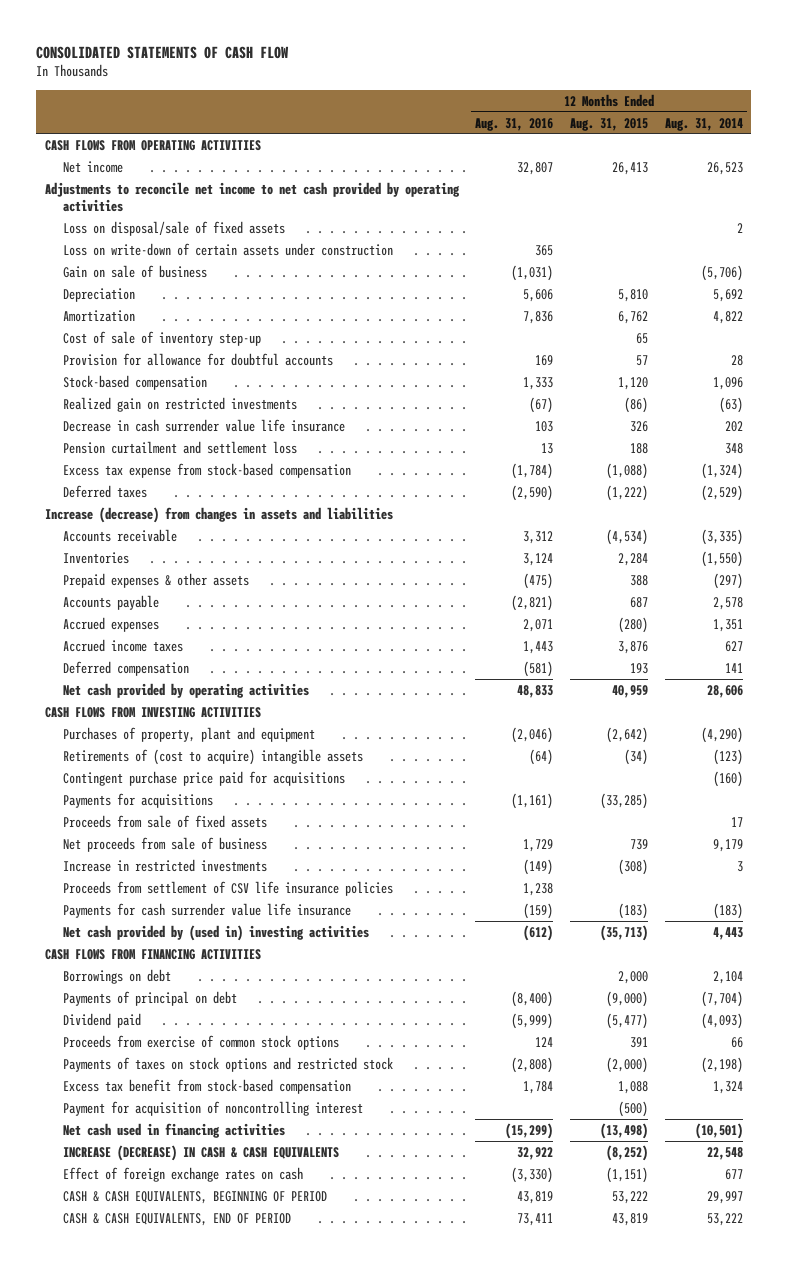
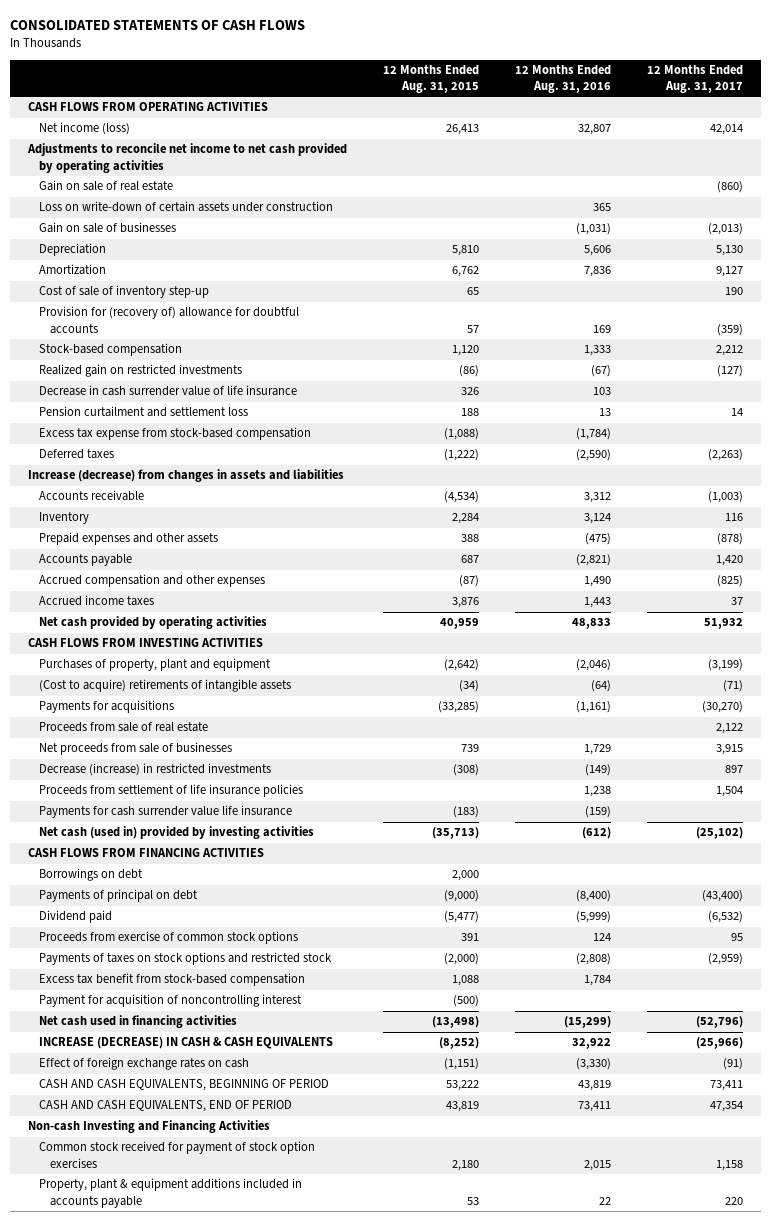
[36,45,290,59] CONSOLIDATED STATEMENTS OF CASH FLOW -> [10,19,306,30] CONSOLIDATED STATEMENTS OF CASH FLOWS
[664,117,743,131] Aug. 31, 2014 -> none
none -> [647,65,744,94] 12 Months Ended Aug. 31, 2017
[62,160,123,173] Net income -> [39,122,131,136] Net income (loss)
[62,220,285,236] Loss on disposal/sale of fixed assets -> [39,180,174,192] Gain on sale of real estate
[62,264,207,278] Gain on sale of business -> [39,222,177,234] Gain on sale of businesses
[62,352,333,366] Provision for allowance for doubtful accounts -> [39,306,300,334] Provision for (recovery of) allowance for doubtful accounts
[62,418,345,432] Decrease in cash surrender value life insurance -> [39,385,298,397] Decrease in cash surrender value of life insurance
[62,551,129,564] Inventories -> [39,512,90,525] Inventory
[62,572,249,588] Prepaid expenses & other assets -> [39,532,219,546] Prepaid expenses and other assets
[62,616,159,632] Accrued expenses -> [39,574,266,588] Accrued compensation and other expenses
[523,618,554,632] 2,071 -> [584,576,612,588] 1,490
[618,616,649,633] (280) -> [459,575,480,588] (87)
[62,660,189,676] Deferred compensation -> none
[62,770,345,786] Contingent purchase price paid for acquisitions -> none
[62,748,363,765] Retirements of (cost to acquire) intangible assets -> [39,679,292,693] (Cost to acquire) retirements of intangible assets
[62,814,267,828] Proceeds from sale of fixed assets -> [39,722,209,733] Proceeds from sale of real estate
[62,836,267,852] Net proceeds from sale of business -> [39,742,233,756] Net proceeds from sale of businesses
[62,858,267,872] Increase in restricted investments -> [39,763,272,777] Decrease (increase) in restricted investments
[62,880,393,896] Proceeds from settlement of CSV life insurance policies -> [39,784,304,798] Proceeds from settlement of life insurance policies
[62,924,369,941] Net cash provided by (used in) investing activities -> [39,826,315,840] Net cash (used in) provided by investing activities
[62,1190,327,1204] CASH & CASH EQUIVALENTS, BEGINNING OF PERIOD -> [39,1079,330,1092] CASH AND CASH EQUIVALENTS, BEGINNING OF PERIOD
[62,1212,291,1226] CASH & CASH EQUIVALENTS, END OF PERIOD -> [39,1100,293,1113] CASH AND CASH EQUIVALENTS, END OF PERIOD
none -> [28,1120,271,1134] Non-cash Investing and Financing Activities
none -> [39,1141,316,1168] Common stock received for payment of stock option exercises
none -> [39,1178,303,1208] Property, plant & equipment additions included in accounts payable

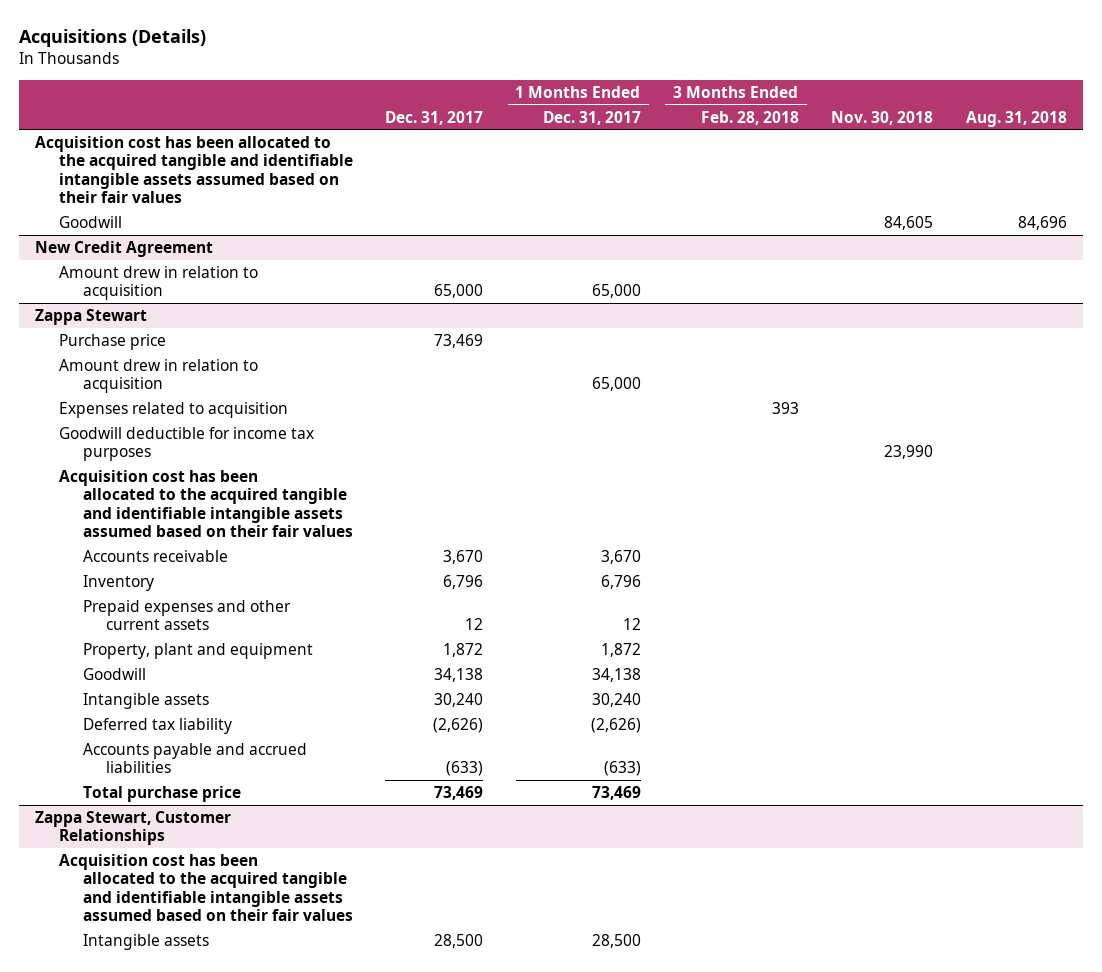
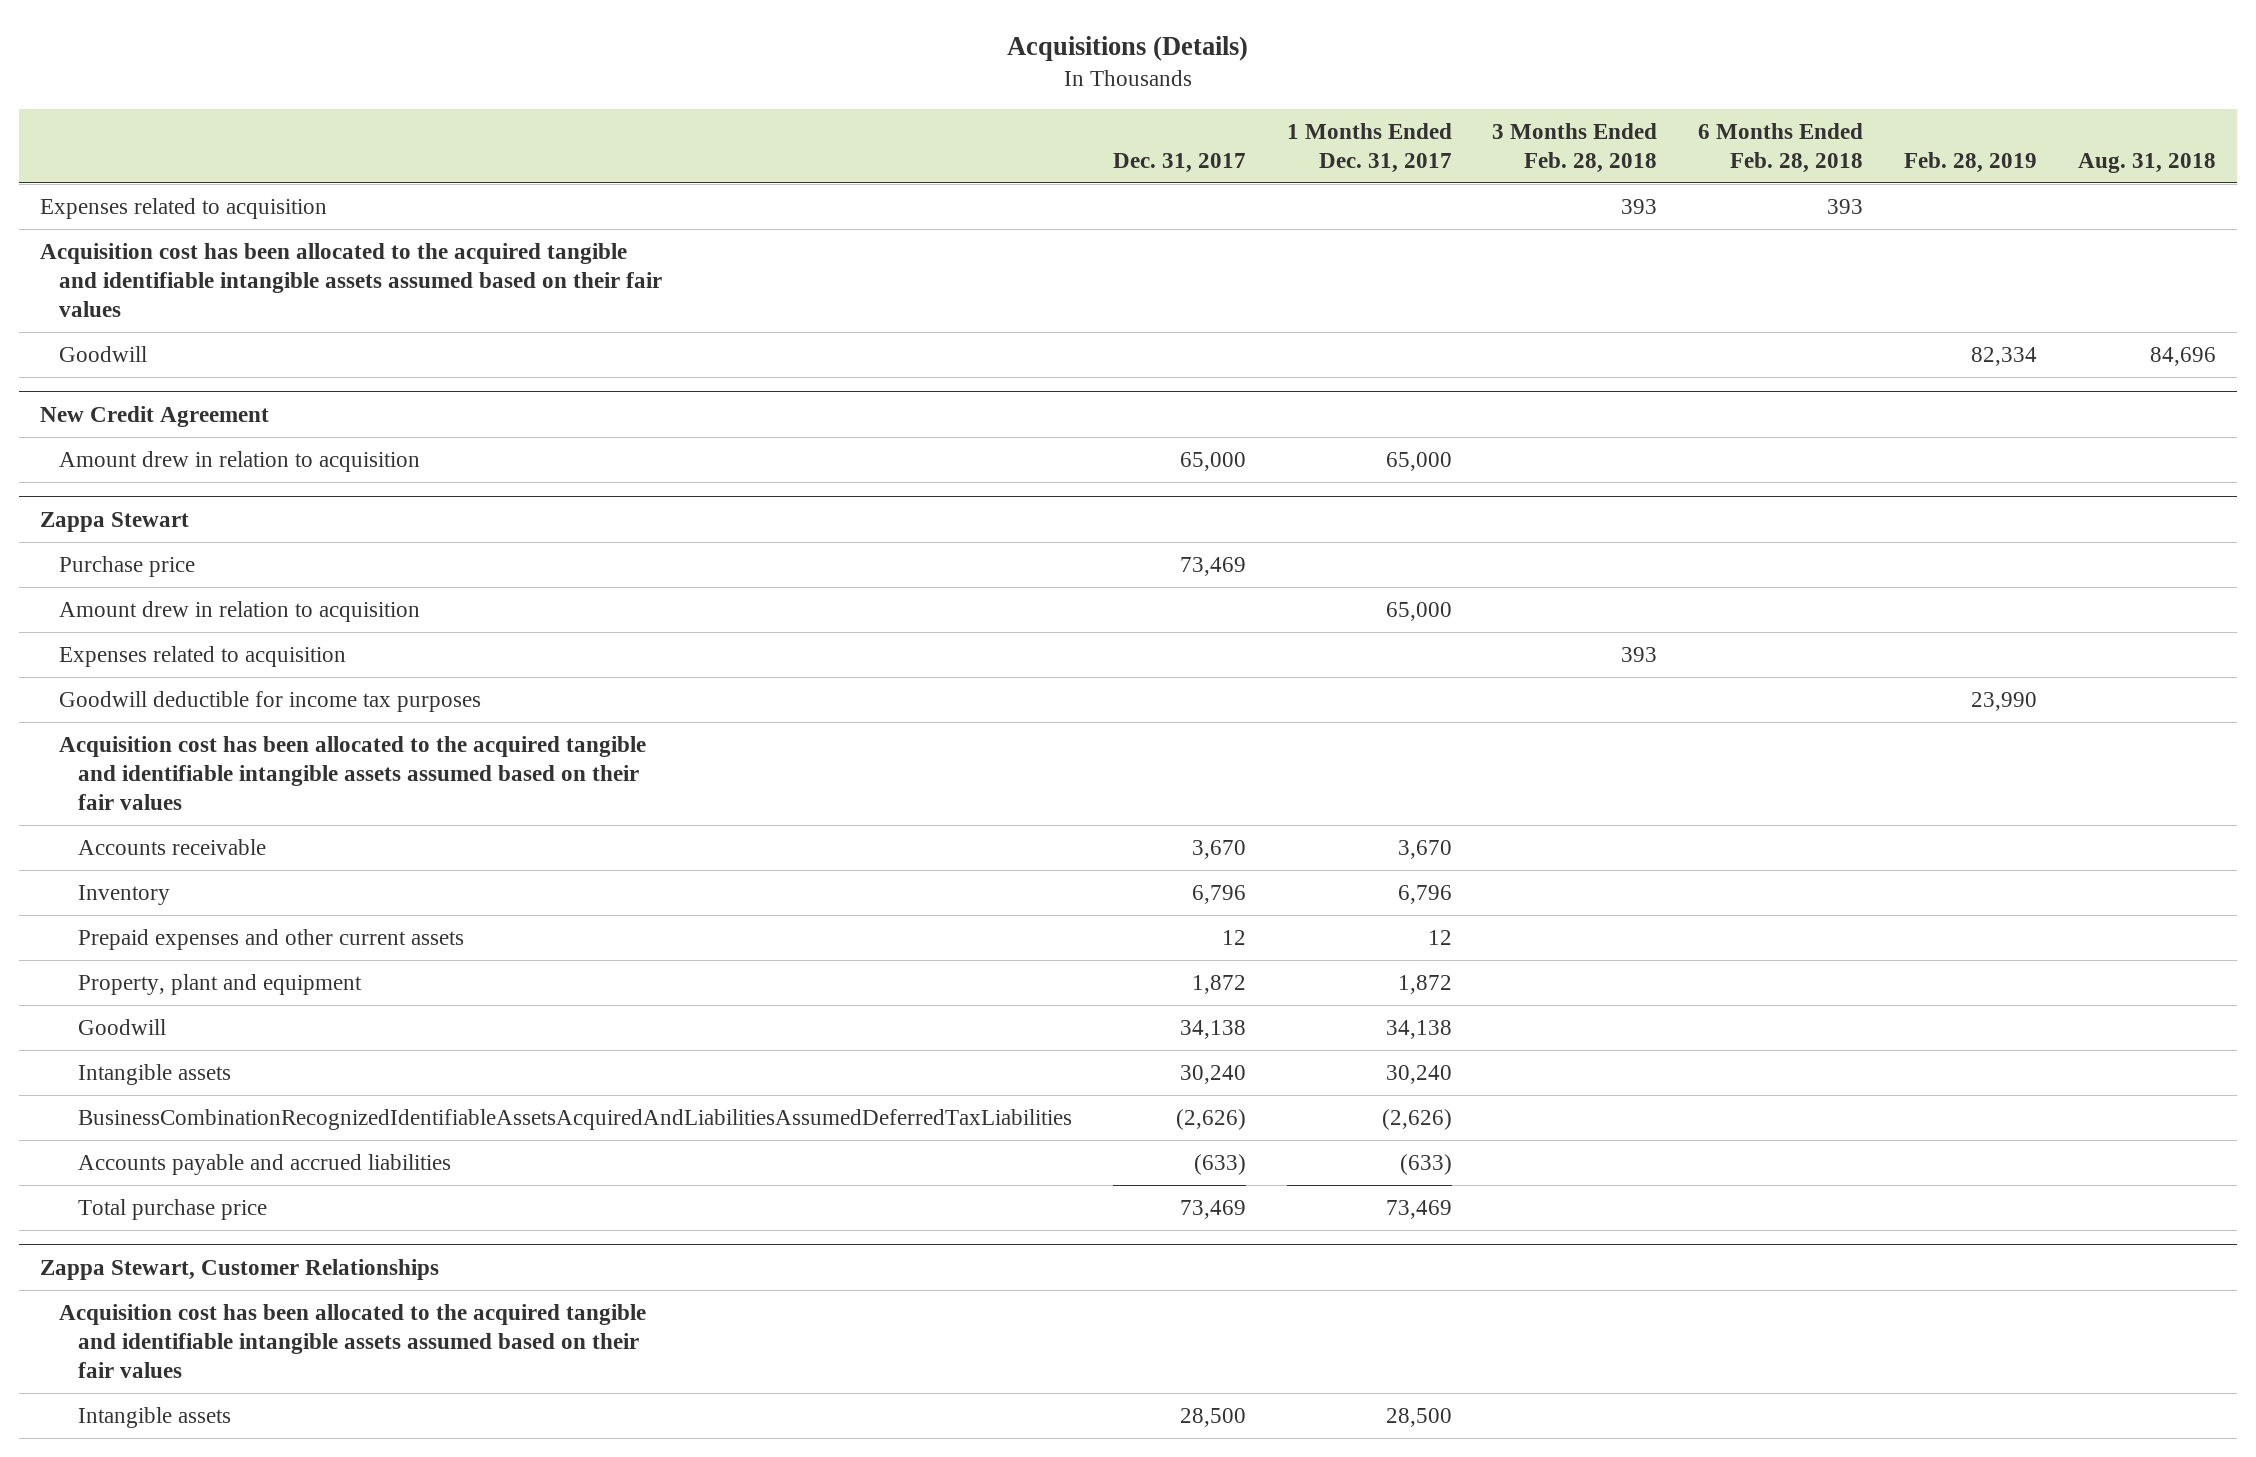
[831,110,934,125] Nov. 30, 2018 -> none
none -> [1698,122,1864,173] 6 Months Ended Feb. 28, 2018
none -> [1904,151,2038,173] Feb. 28, 2019
none -> [39,198,327,220] Expenses related to acquisition
[82,718,232,735] Deferred tax liability -> [77,1109,1072,1131] BusinessCombinationRecognizedIdentifiableAssetsAcquiredAndLiabilitiesAssumedDeferredTaxLiabilities

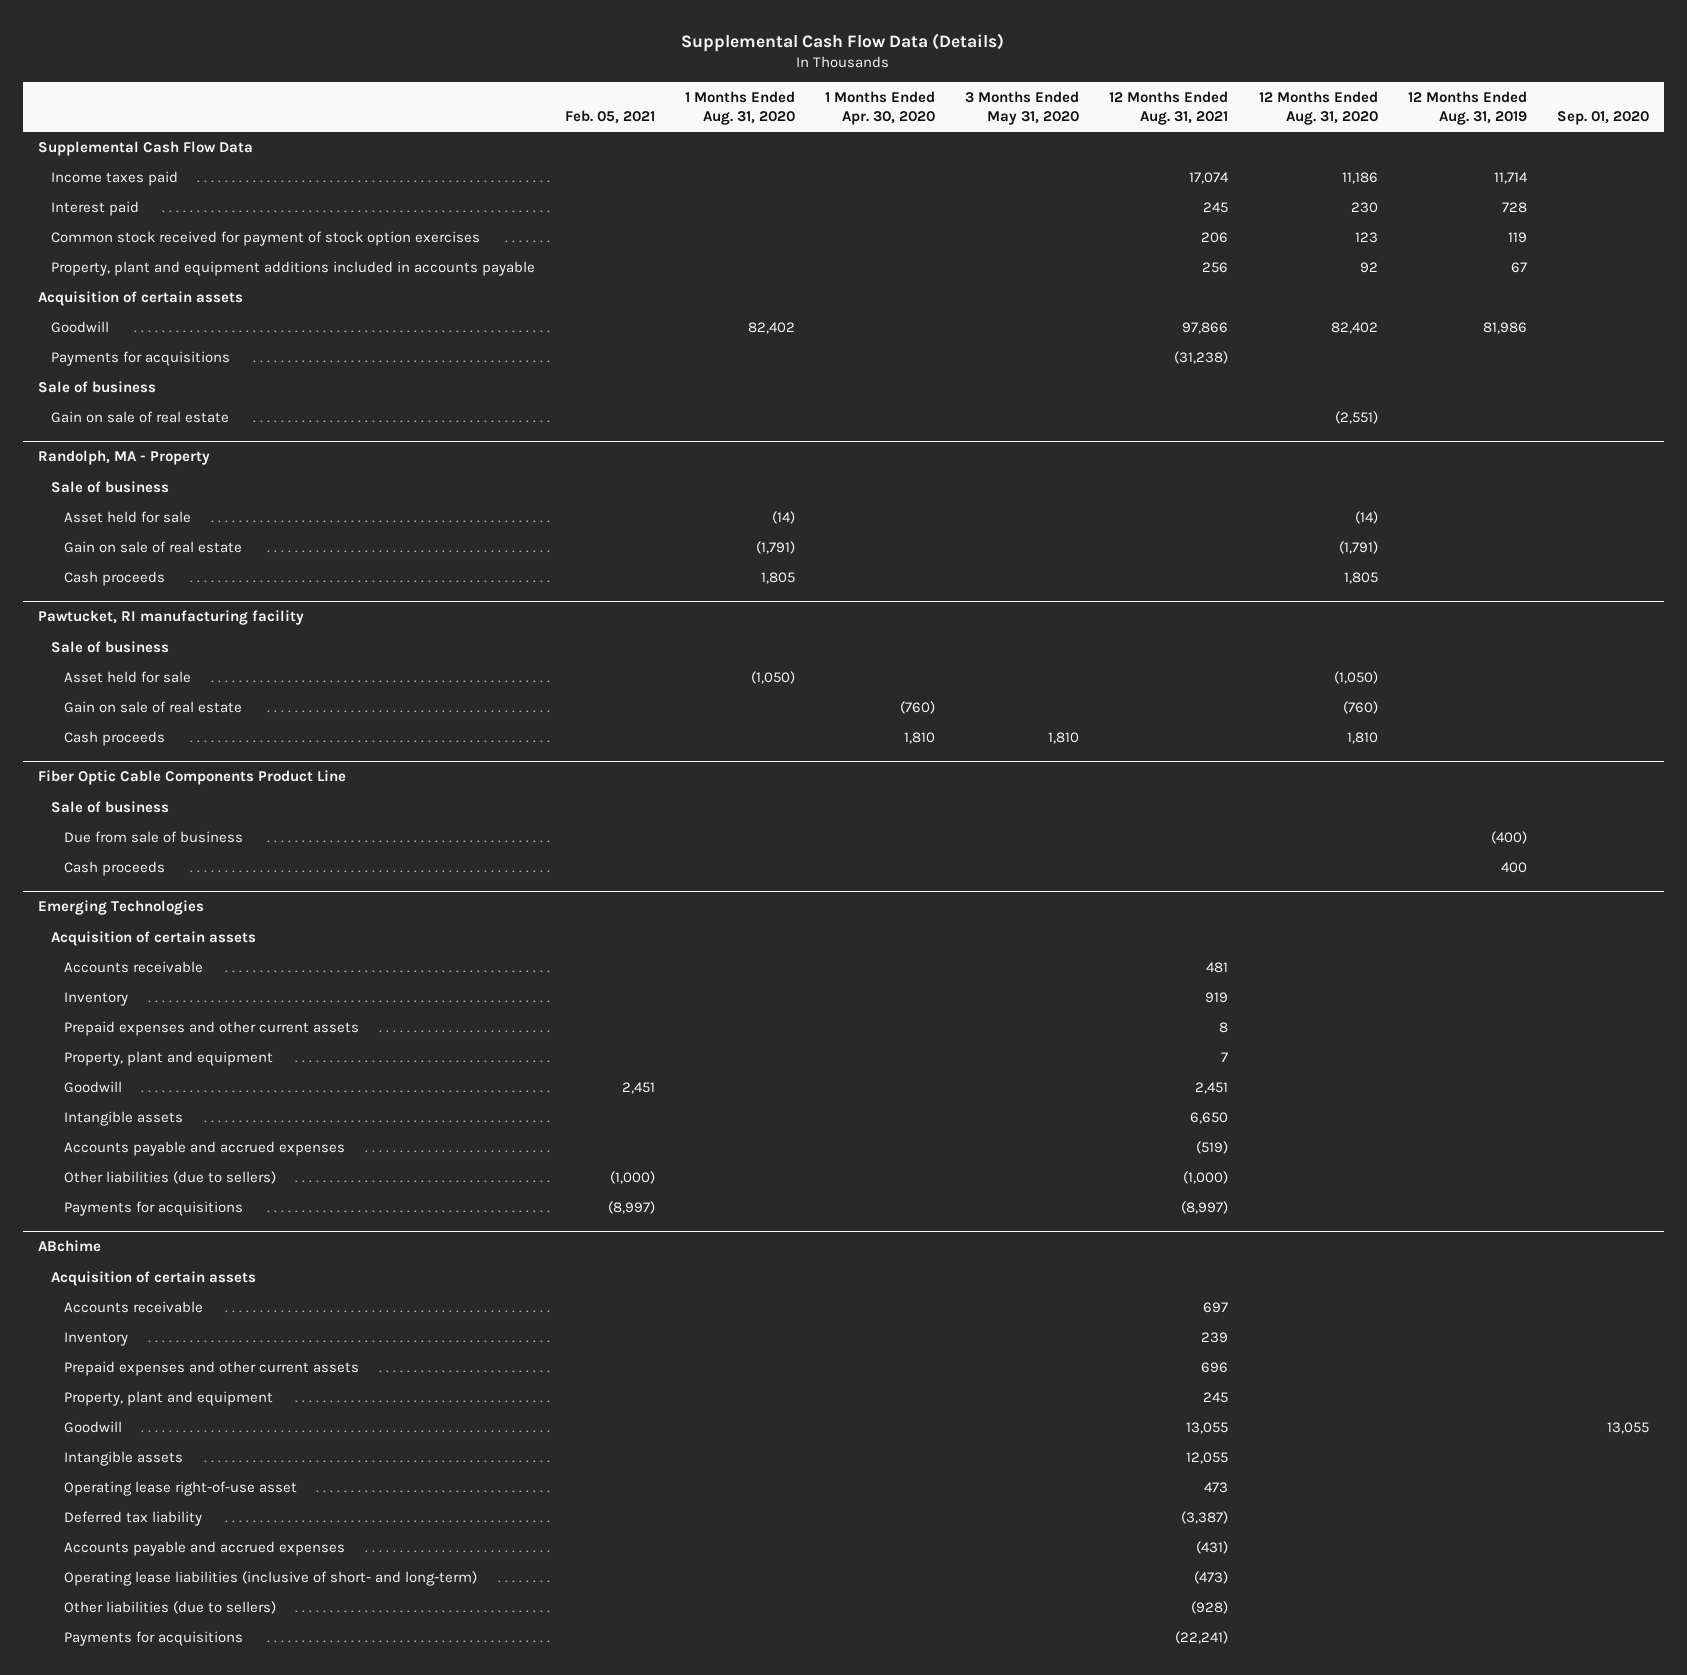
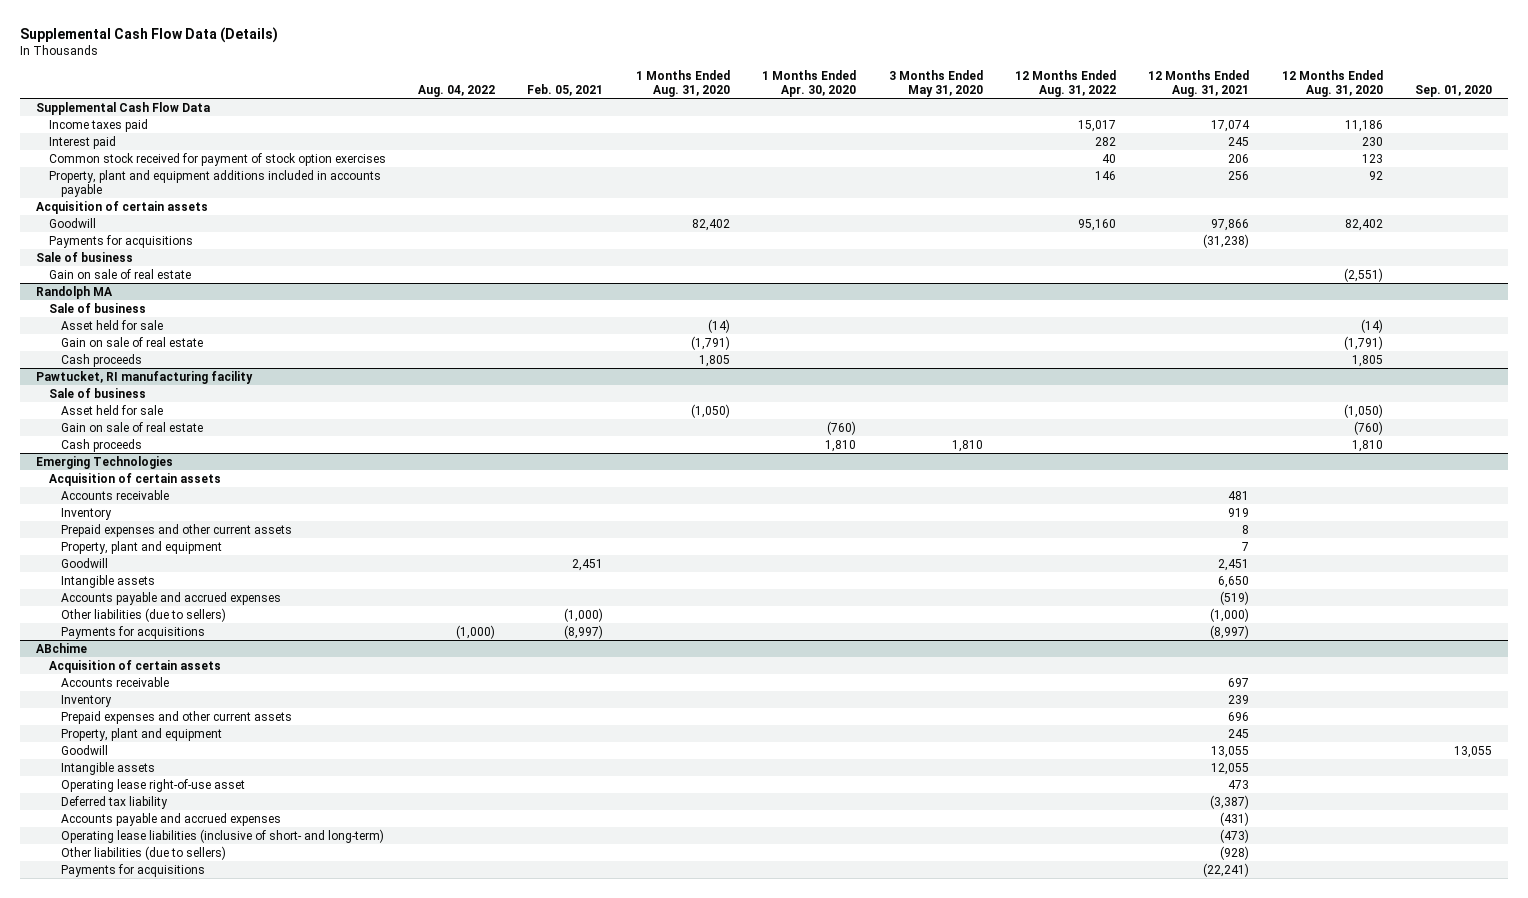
[1407,91,1527,125] 12 Months Ended Aug. 31, 2019 -> none
none -> [418,85,496,98] Aug. 04, 2022
none -> [1014,69,1116,98] 12 Months Ended Aug. 31, 2022
[38,450,211,466] Randolph, MA - Property -> [36,285,114,299] Randolph MA
[38,770,347,786] Fiber Optic Cable Components Product Line -> none
[50,800,169,813] Sale of business -> none
[63,830,243,843] Due from sale of business -> none
[63,860,165,876] Cash proceeds -> none

